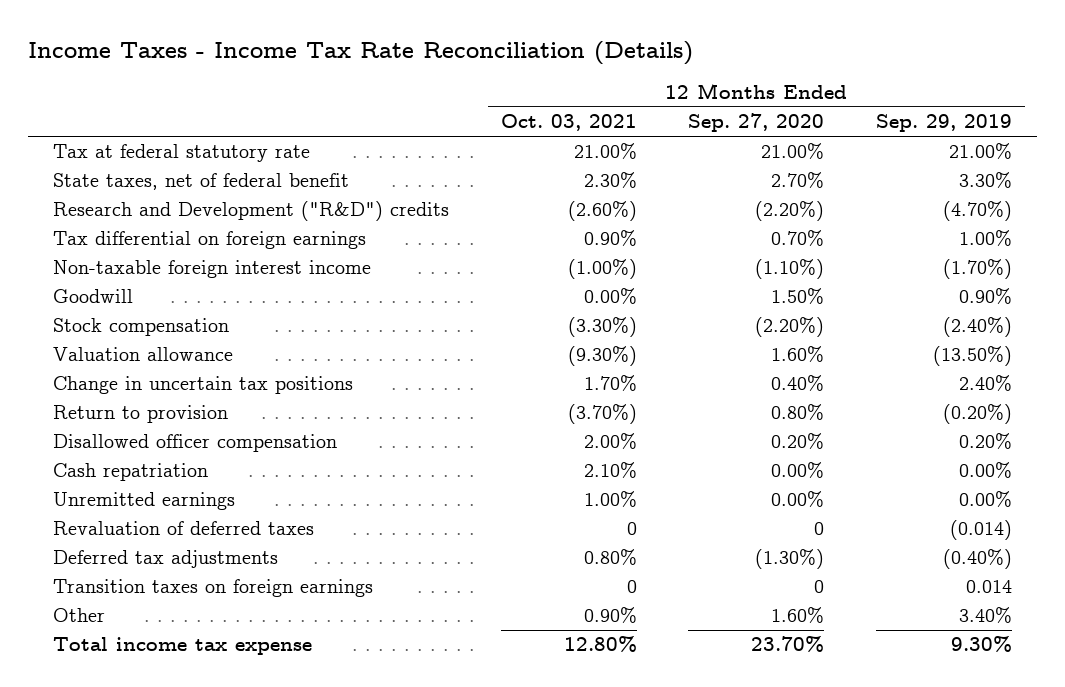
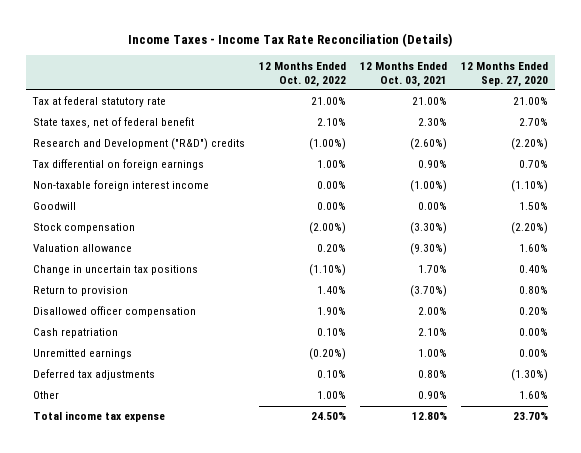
[875,114,1012,133] Sep. 29, 2019 -> none
none -> [259,61,347,87] 12 Months Ended Oct. 02, 2022
[53,521,315,536] Revaluation of deferred taxes -> none
[53,579,374,598] Transition taxes on foreign earnings -> none

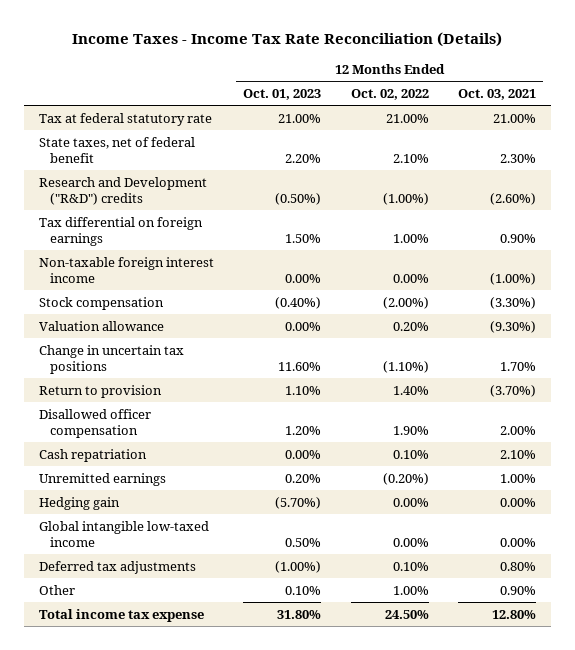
[460,61,548,87] 12 Months Ended Sep. 27, 2020 -> none
none -> [243,89,322,101] Oct. 01, 2023
[33,202,77,211] Goodwill -> none
none -> [38,496,120,510] Hedging gain
none -> [38,520,209,547] Global intangible low-taxed income

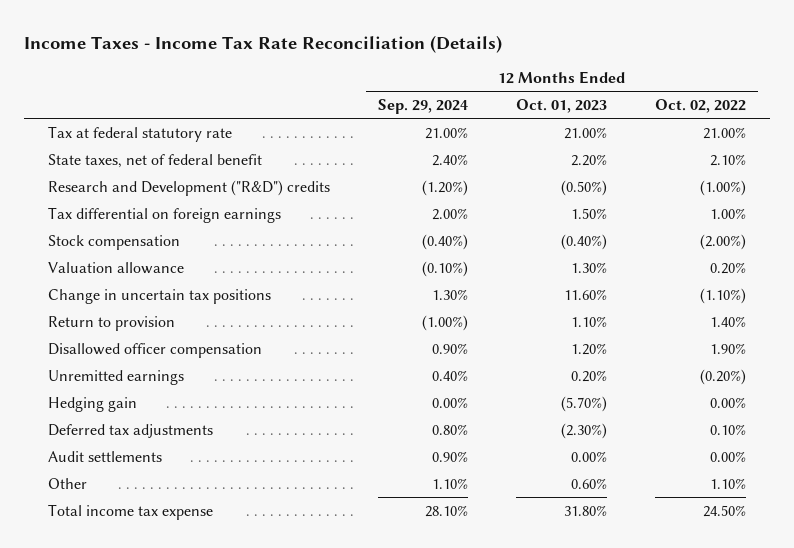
[458,89,537,101] Oct. 03, 2021 -> none
none -> [377,99,468,115] Sep. 29, 2024
[38,256,214,283] Non-taxable foreign interest income -> none
[285,321,322,331] 0.00% -> [570,261,607,273] 1.30%
[38,448,147,462] Cash repatriation -> none
[38,520,209,547] Global intangible low-taxed income -> none
[275,560,322,573] (1.00%) -> [560,422,607,439] (2.30%)
none -> [47,450,162,462] Audit settlements
[285,585,322,595] 0.10% -> [570,477,607,489] 0.60%
[392,585,429,595] 1.00% -> [709,477,746,489] 1.10%

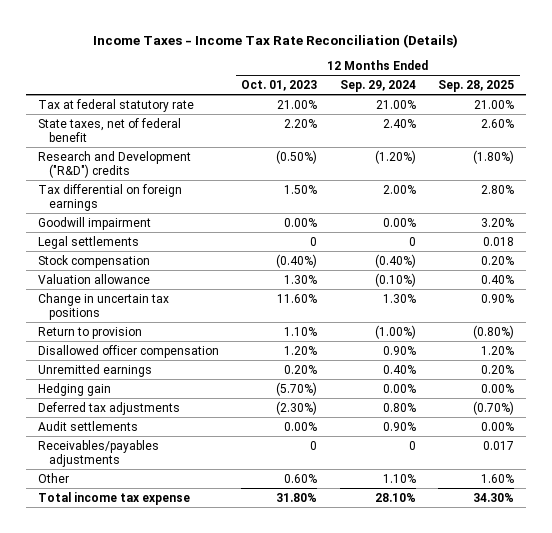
[654,99,746,114] Oct. 02, 2022 -> none
none -> [438,79,515,92] Sep. 28, 2025
none -> [37,216,151,230] Goodwill impairment
none -> [37,235,139,249] Legal settlements
none -> [37,439,159,467] Receivables/payables adjustments

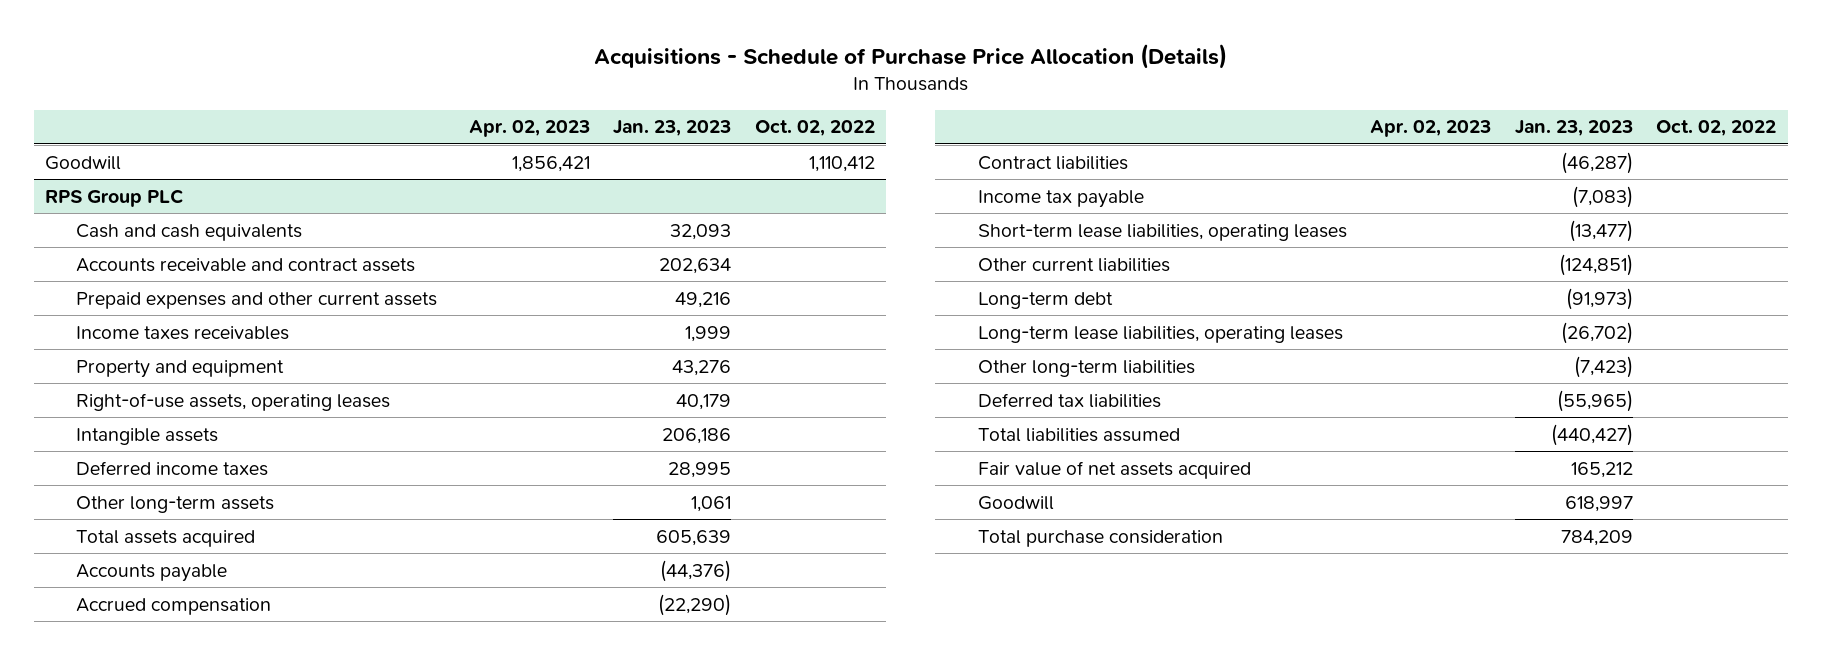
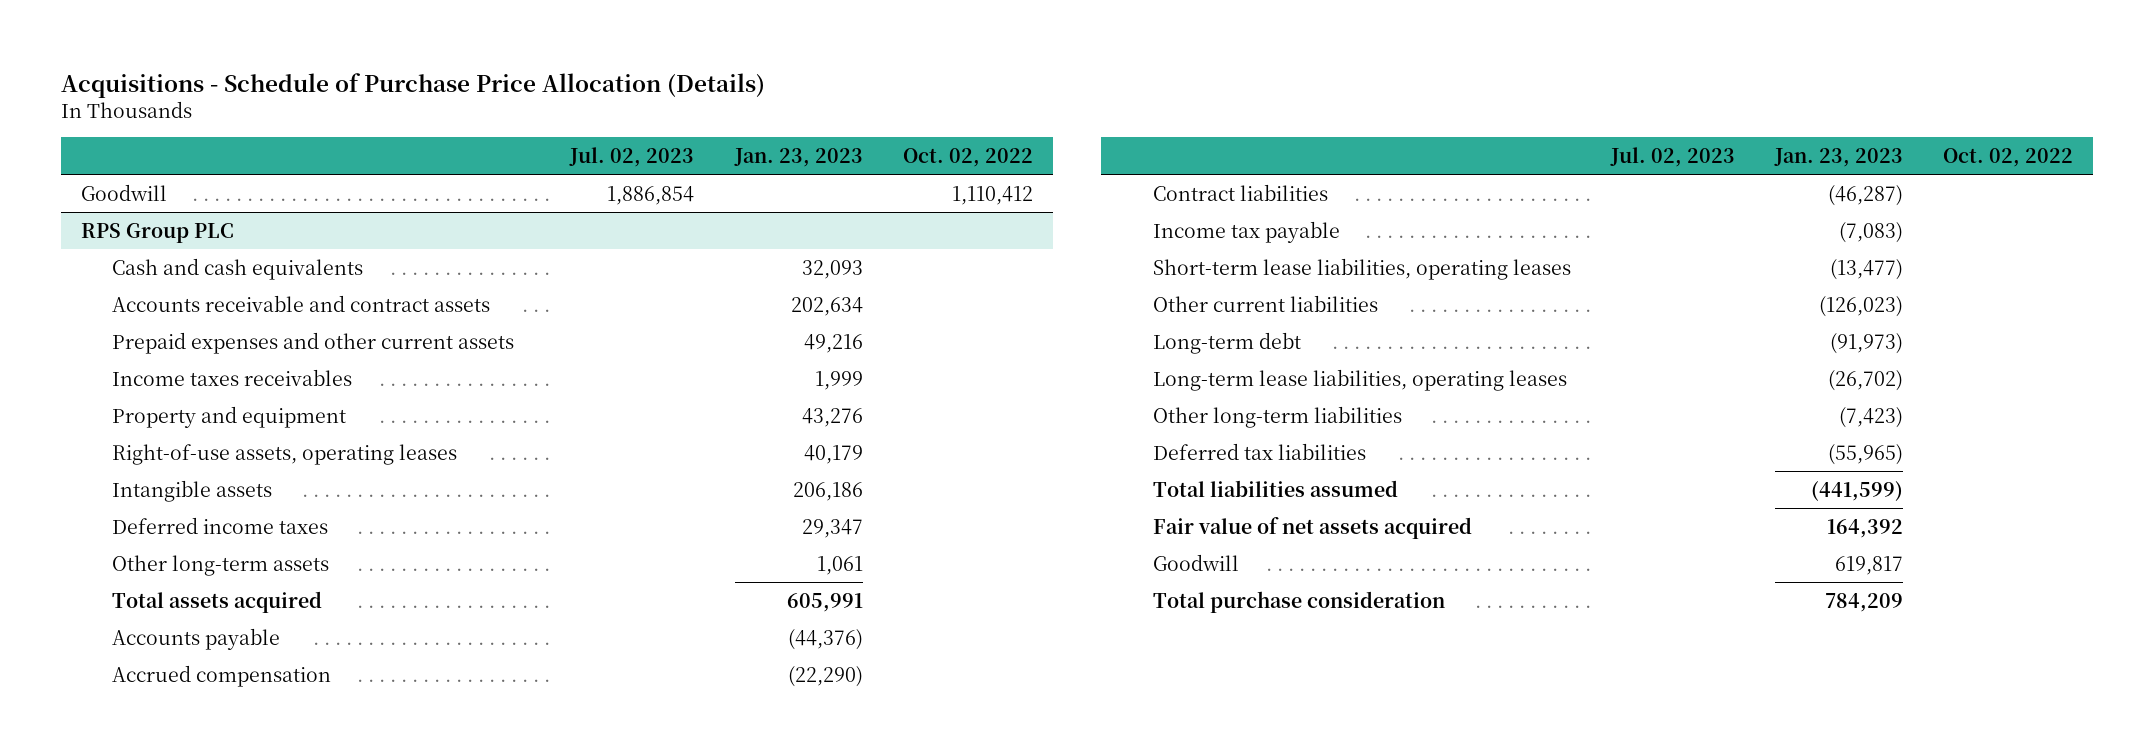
[468,120,590,138] Apr. 02, 2023 -> none
none -> [569,147,695,168] Jul. 02, 2023
[668,461,732,478] 28,995 -> [801,518,863,538] 29,347
[656,529,732,546] 605,639 -> [786,592,863,612] 605,991
[1558,253,1633,276] (124,851) -> [1818,295,1903,317] (126,023)
[1550,423,1633,446] (440,427) -> [1810,480,1903,501] (441,599)
[1570,461,1633,478] 165,212 -> [1826,518,1903,538] 164,392
[1564,495,1633,512] 618,997 -> [1834,555,1903,575] 619,817

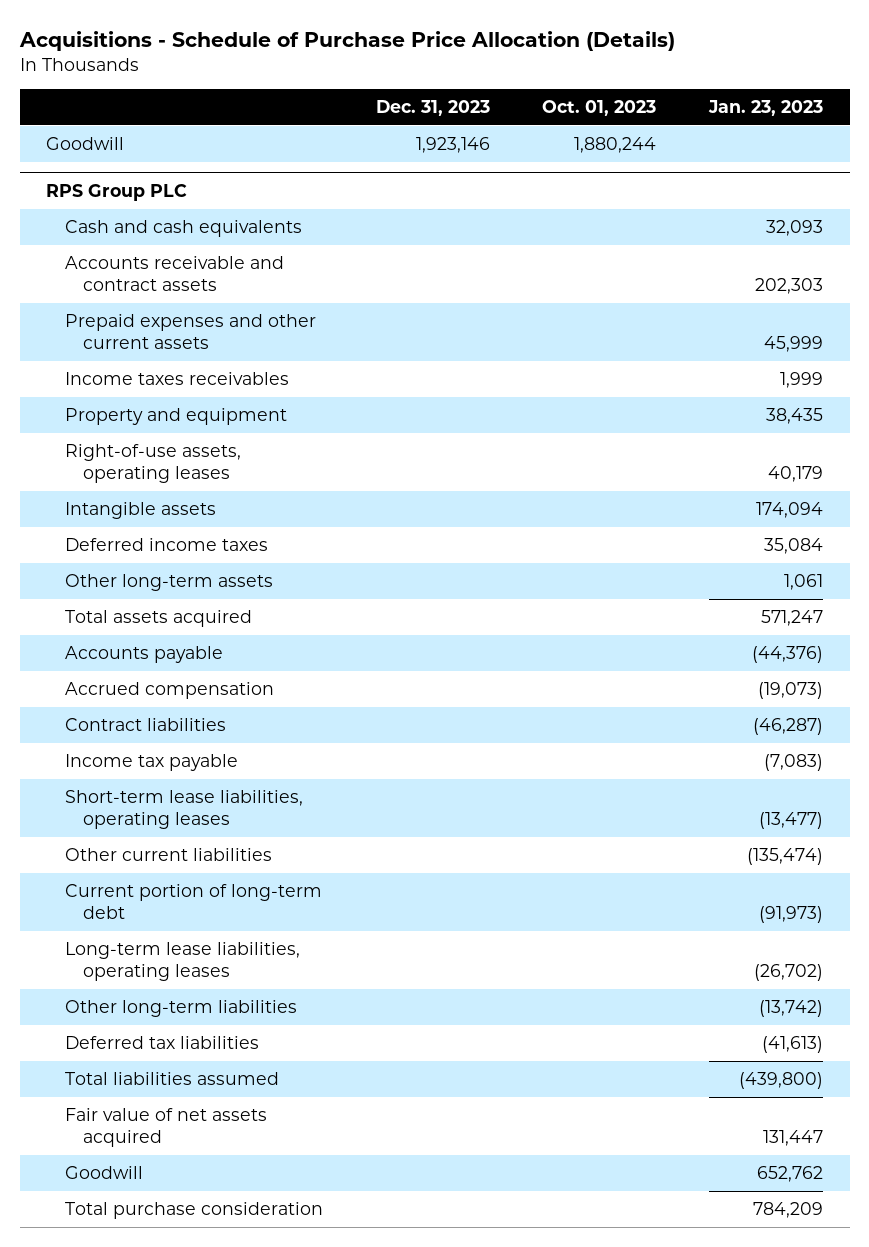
[569,147,695,168] Jul. 02, 2023 -> none
[902,148,1033,168] Oct. 02, 2022 -> none
none -> [375,99,490,116] Dec. 31, 2023
none -> [542,99,657,116] Oct. 01, 2023
[790,296,863,316] 202,634 -> [755,278,824,295] 202,303
[803,333,863,353] 49,216 -> [764,336,824,353] 45,999
[801,407,863,427] 43,276 -> [766,408,824,425] 38,435
[792,481,863,501] 206,186 -> [756,502,824,519] 174,094
[801,518,863,538] 29,347 -> [764,538,824,555] 35,084
[786,592,863,612] 605,991 -> [761,610,824,627] 571,247
[787,665,863,687] (22,290) -> [758,682,824,700] (19,073)
[1818,295,1903,317] (126,023) -> [747,848,824,866] (135,474)
[1152,331,1301,354] Long-term debt -> [64,884,322,920] Current portion of long-term debt
[1838,406,1903,428] (7,423) -> [759,1000,824,1018] (13,742)
[1827,443,1903,465] (55,965) -> [762,1036,824,1054] (41,613)
[1810,480,1903,501] (441,599) -> [739,1072,824,1090] (439,800)
[1826,518,1903,538] 164,392 -> [763,1130,824,1147] 131,447
[1834,555,1903,575] 619,817 -> [757,1166,824,1183] 652,762

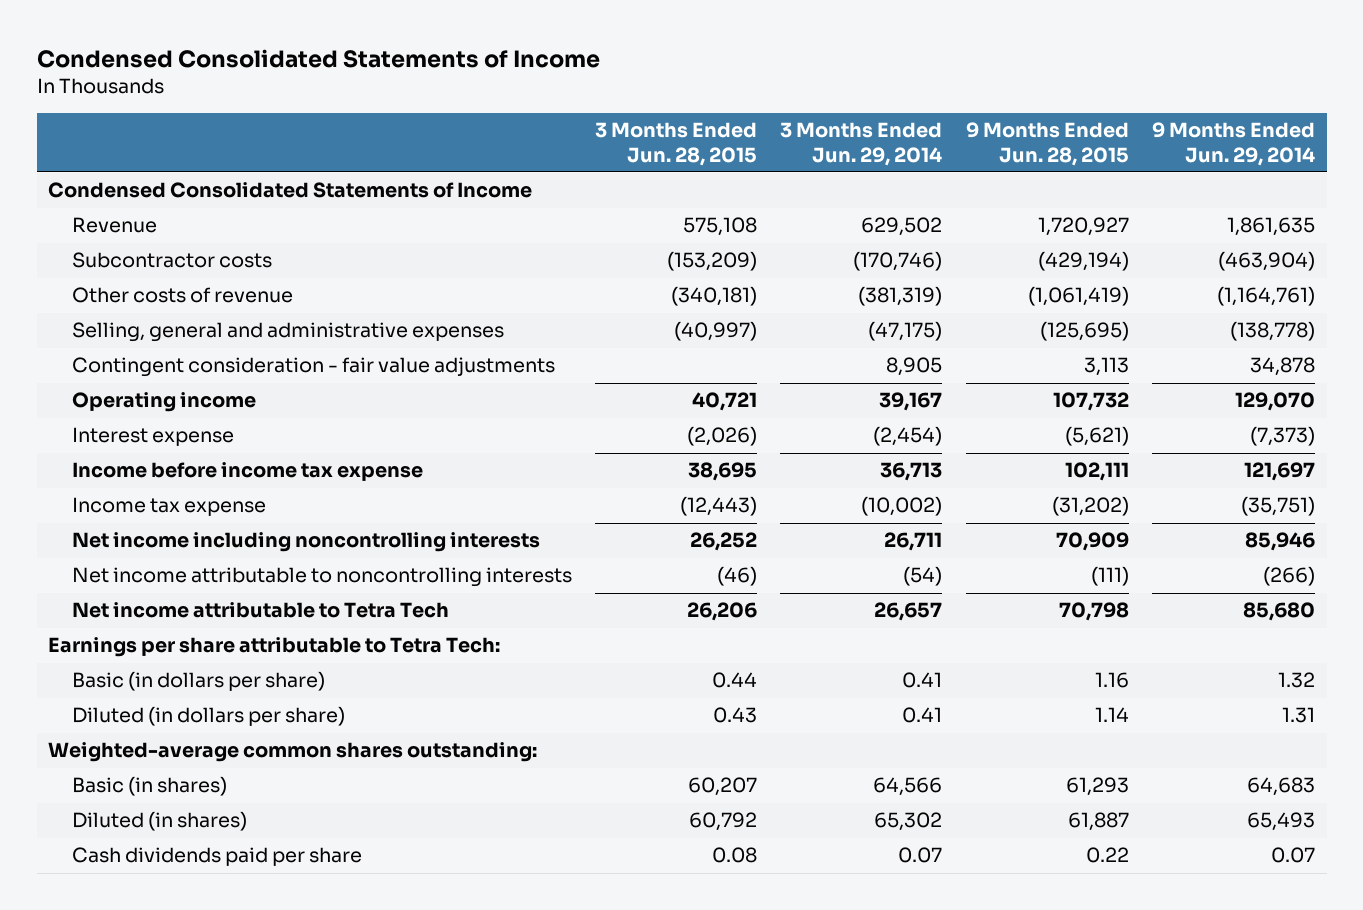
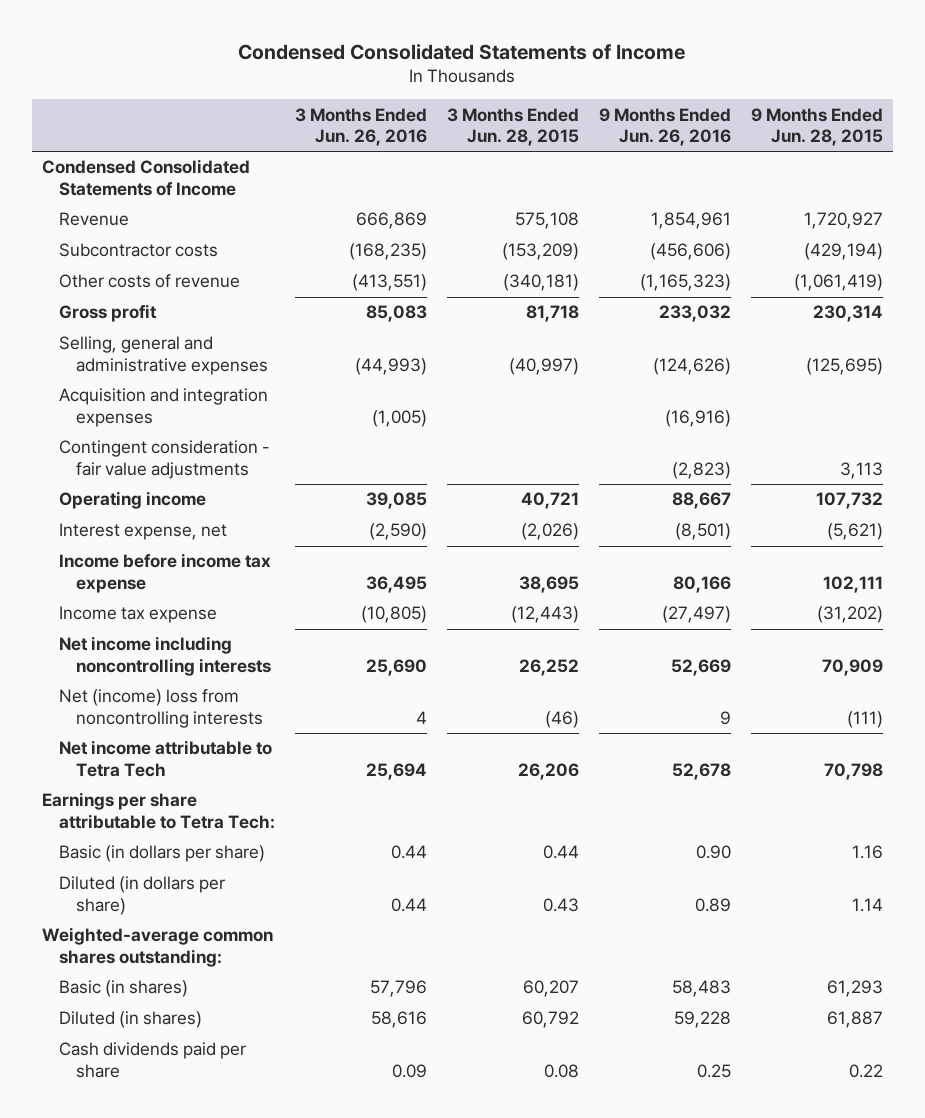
[780,122,943,166] 3 Months Ended Jun. 29, 2014 -> none
[1152,122,1316,166] 9 Months Ended Jun. 29, 2014 -> none
none -> [294,107,427,147] 3 Months Ended Jun. 26, 2016
none -> [598,107,731,147] 9 Months Ended Jun. 26, 2016
none -> [58,304,157,323] Gross profit
none -> [58,388,268,427] Acquisition and integration expenses
[71,427,234,447] Interest expense -> [58,523,227,541] Interest expense, net
[71,567,572,588] Net income attributable to noncontrolling interests -> [58,689,264,728] Net (income) loss from noncontrolling interests

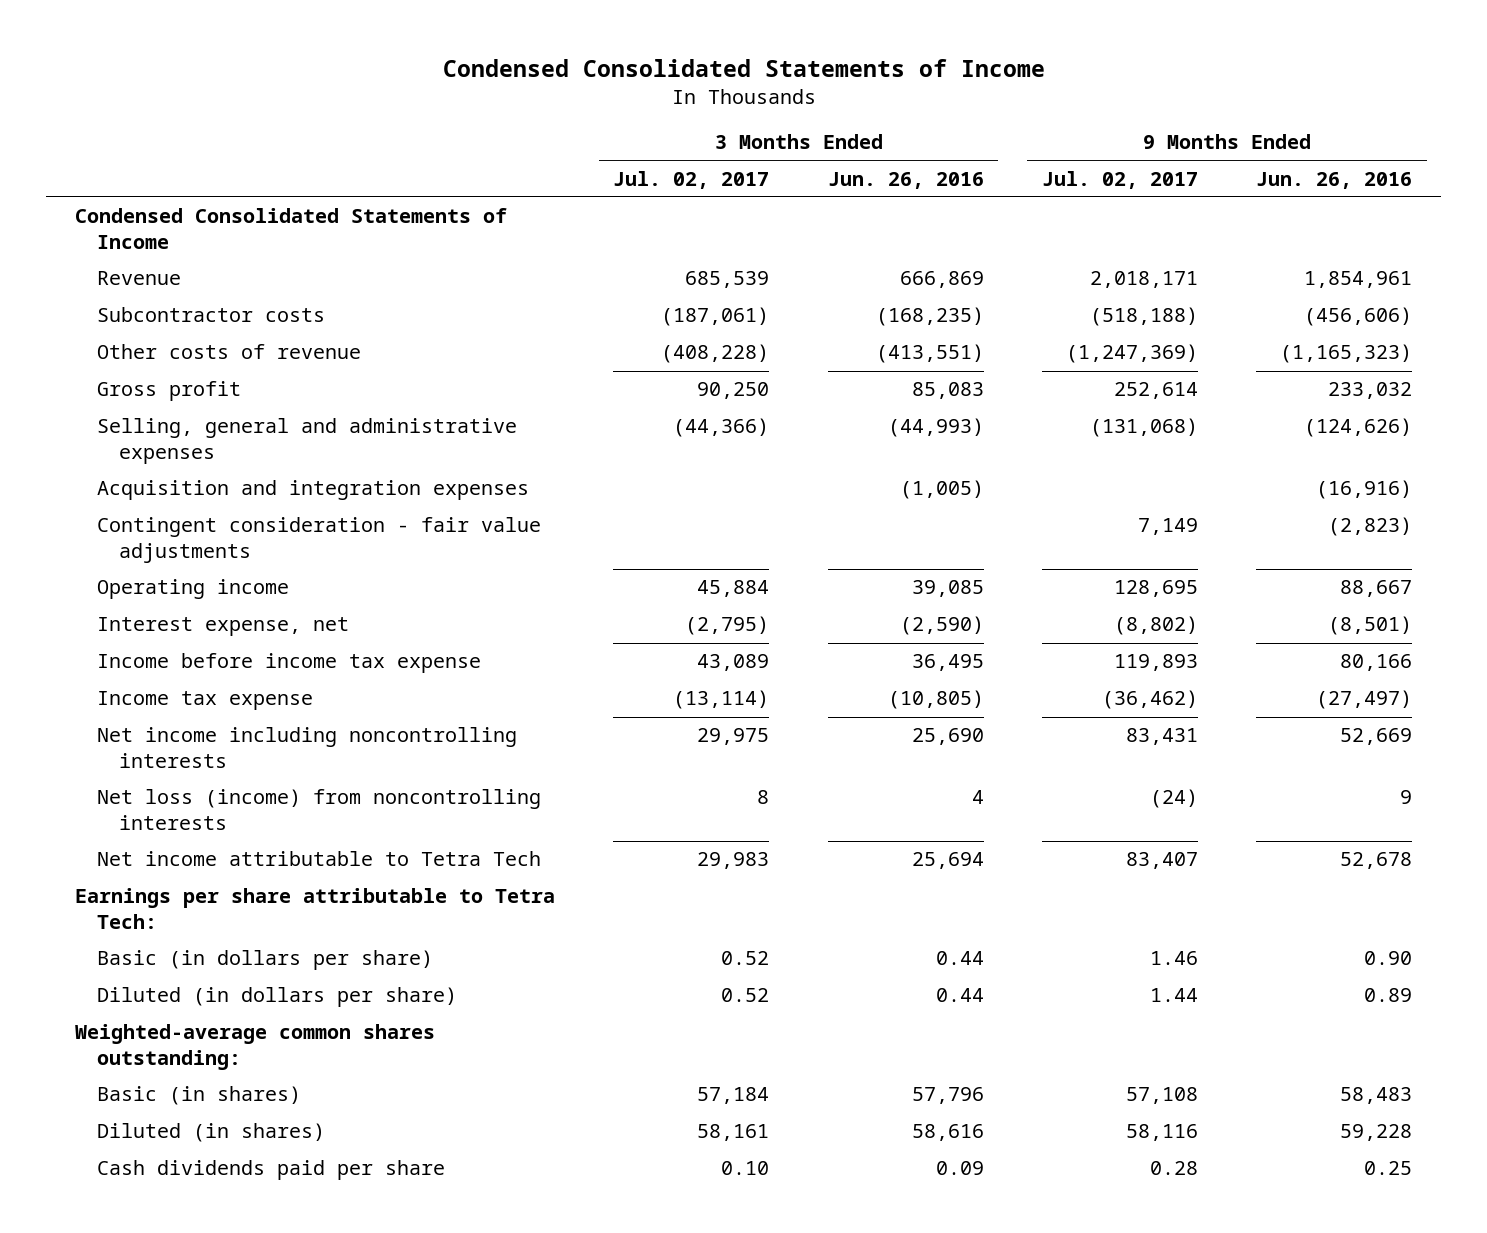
[446,107,579,147] 3 Months Ended Jun. 28, 2015 -> none
[750,107,883,147] 9 Months Ended Jun. 28, 2015 -> none
none -> [613,170,770,189] Jul. 02, 2017
none -> [1041,170,1198,189] Jul. 02, 2017
[58,689,264,728] Net (income) loss from noncontrolling interests -> [97,789,542,830] Net loss (income) from noncontrolling interests

